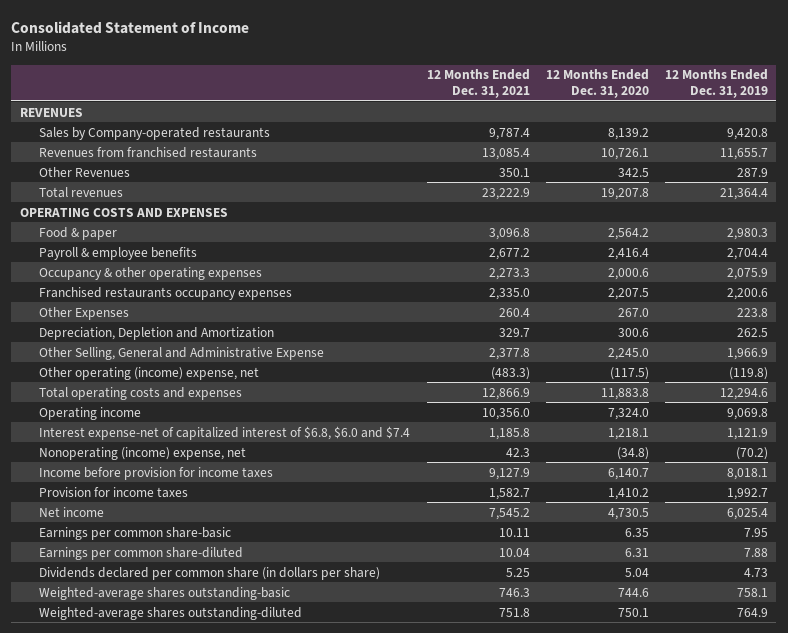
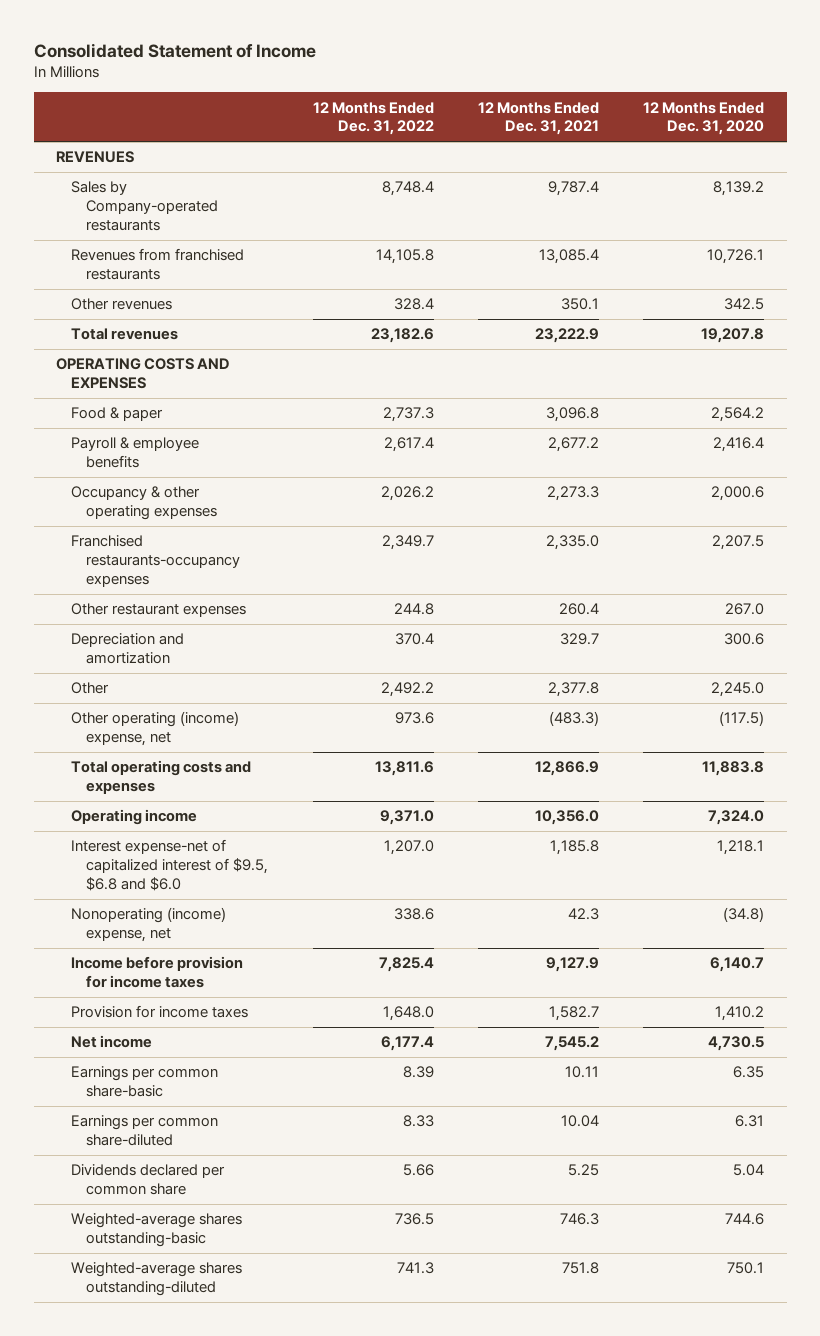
[665,69,769,99] 12 Months Ended Dec. 31, 2019 -> none
none -> [312,101,434,136] 12 Months Ended Dec. 31, 2022
[39,166,131,177] Other Revenues -> [70,298,172,311] Other revenues
[39,286,293,300] Franchised restaurants occupancy expenses -> [70,535,241,587] Franchised restaurants-occupancy expenses
[39,306,130,320] Other Expenses -> [70,603,246,618] Other restaurant expenses
[39,326,275,340] Depreciation, Depletion and Amortization -> [70,633,184,665] Depreciation and amortization
[39,346,325,360] Other Selling, General and Administrative Expense -> [70,682,109,695] Other
[39,425,411,440] Interest expense-net of capitalized interest of $6.8, $6.0 and $7.4 -> [70,839,269,891] Interest expense-net of capitalized interest of $9.5, $6.8 and $6.0
[39,566,381,580] Dividends declared per common share (in dollars per share) -> [70,1164,225,1196] Dividends declared per common share

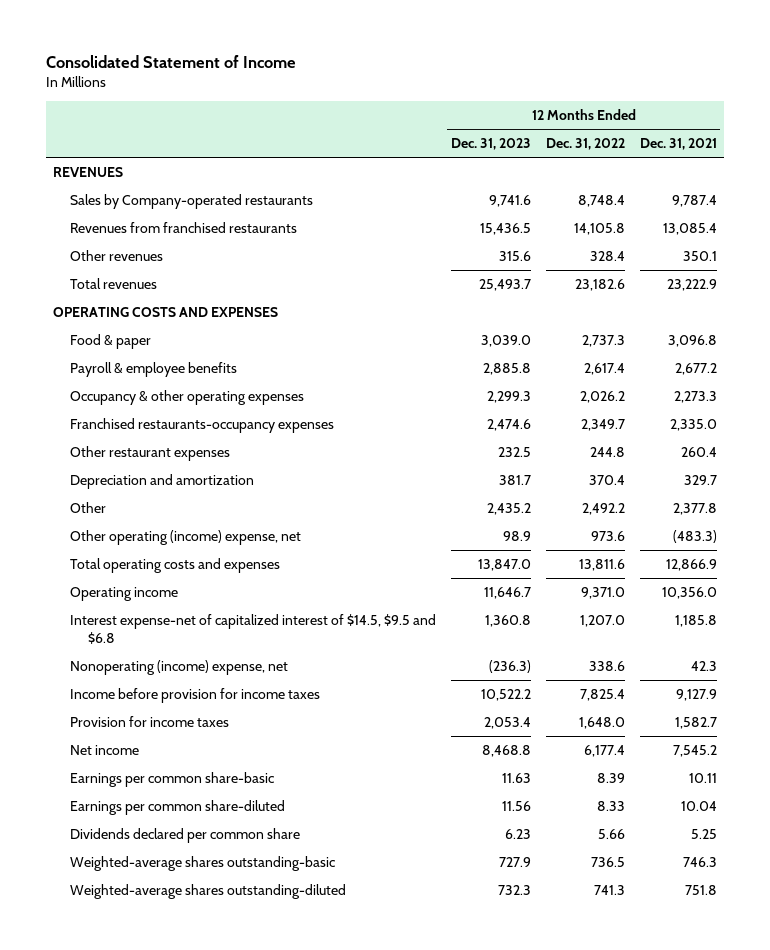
[643,101,765,136] 12 Months Ended Dec. 31, 2020 -> none
none -> [451,138,532,151] Dec. 31, 2023
[70,839,269,891] Interest expense-net of capitalized interest of $9.5, $6.8 and $6.0 -> [70,614,437,645] Interest expense-net of capitalized interest of $14.5, $9.5 and $6.8

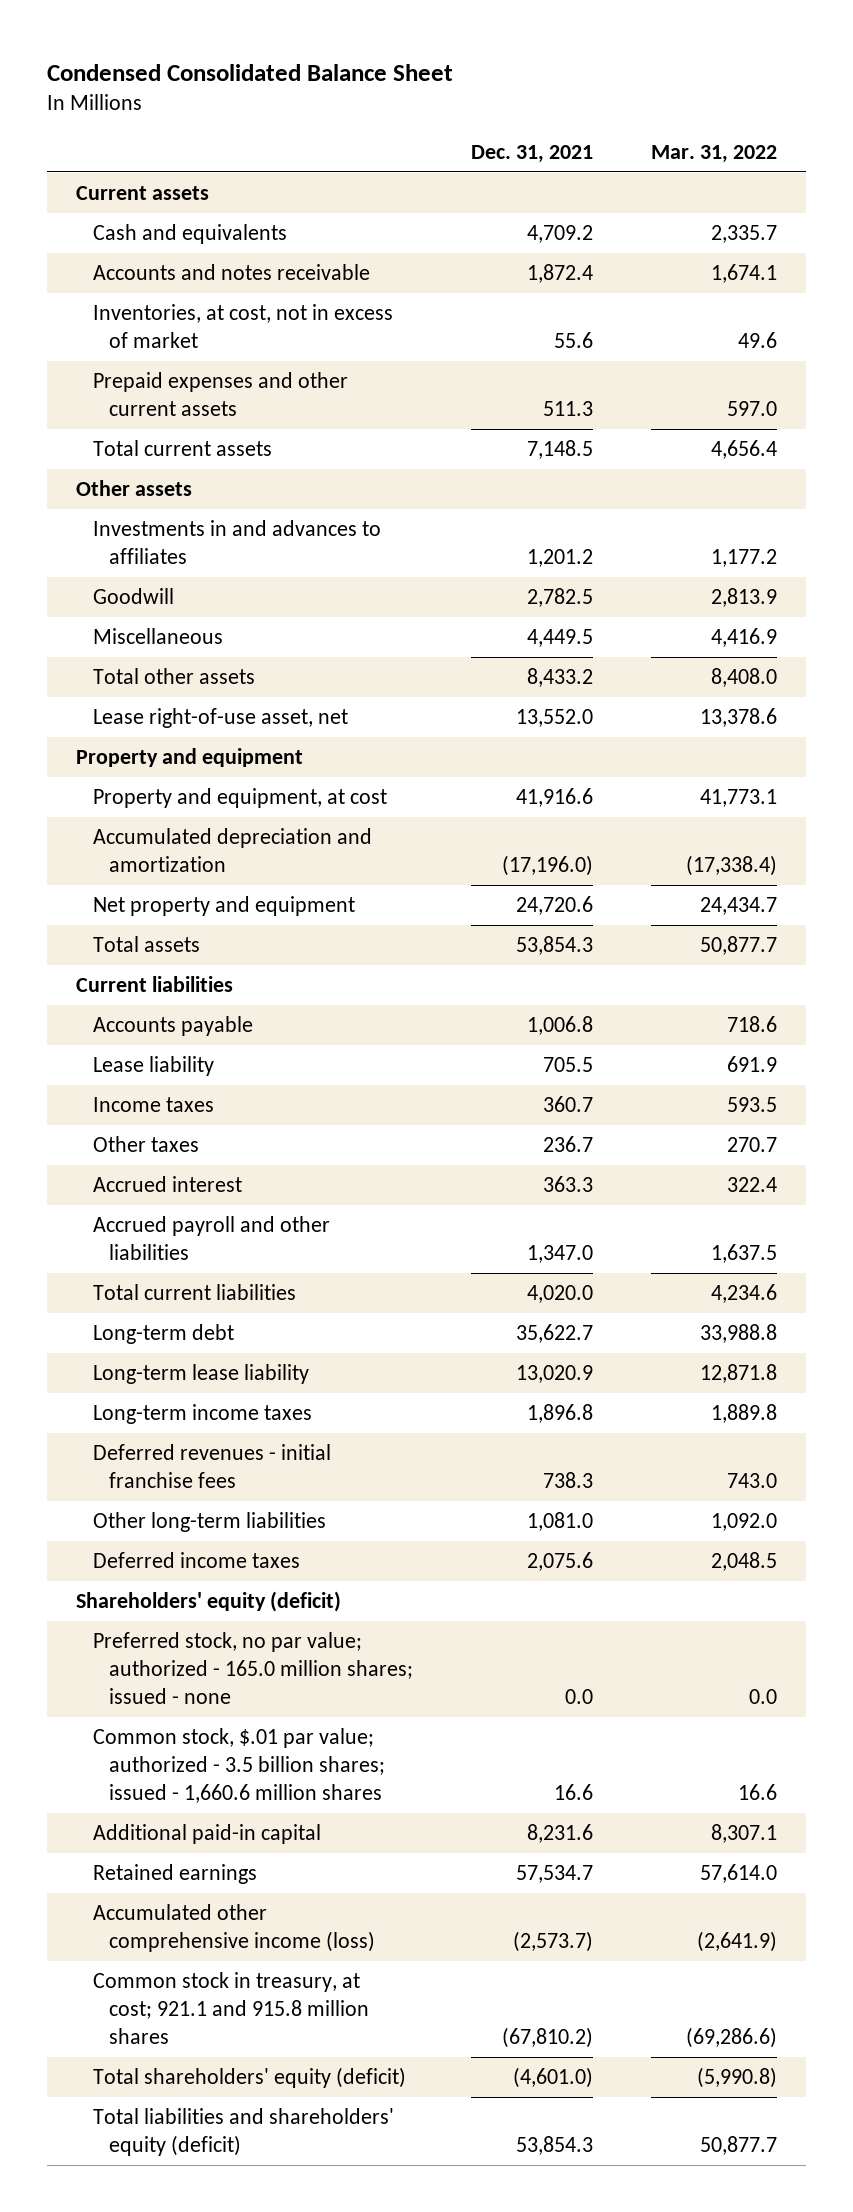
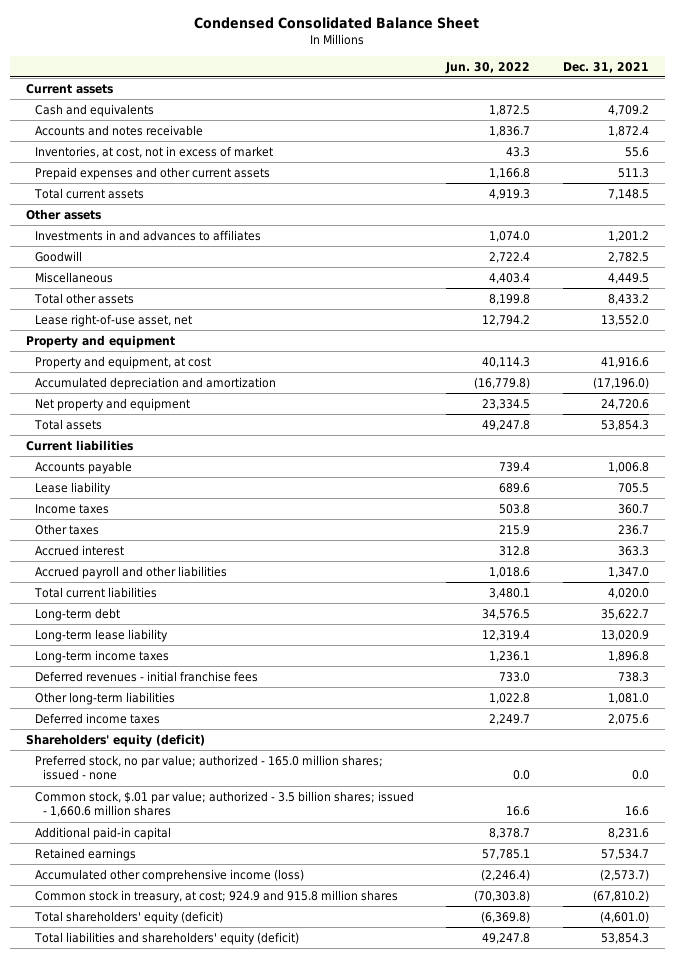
[651,144,778,163] Mar. 31, 2022 -> none
none -> [445,61,531,74] Jun. 30, 2022
[92,1971,370,2045] Common stock in treasury, at cost; 921.1 and 915.8 million shares -> [34,889,398,903] Common stock in treasury, at cost; 924.9 and 915.8 million shares

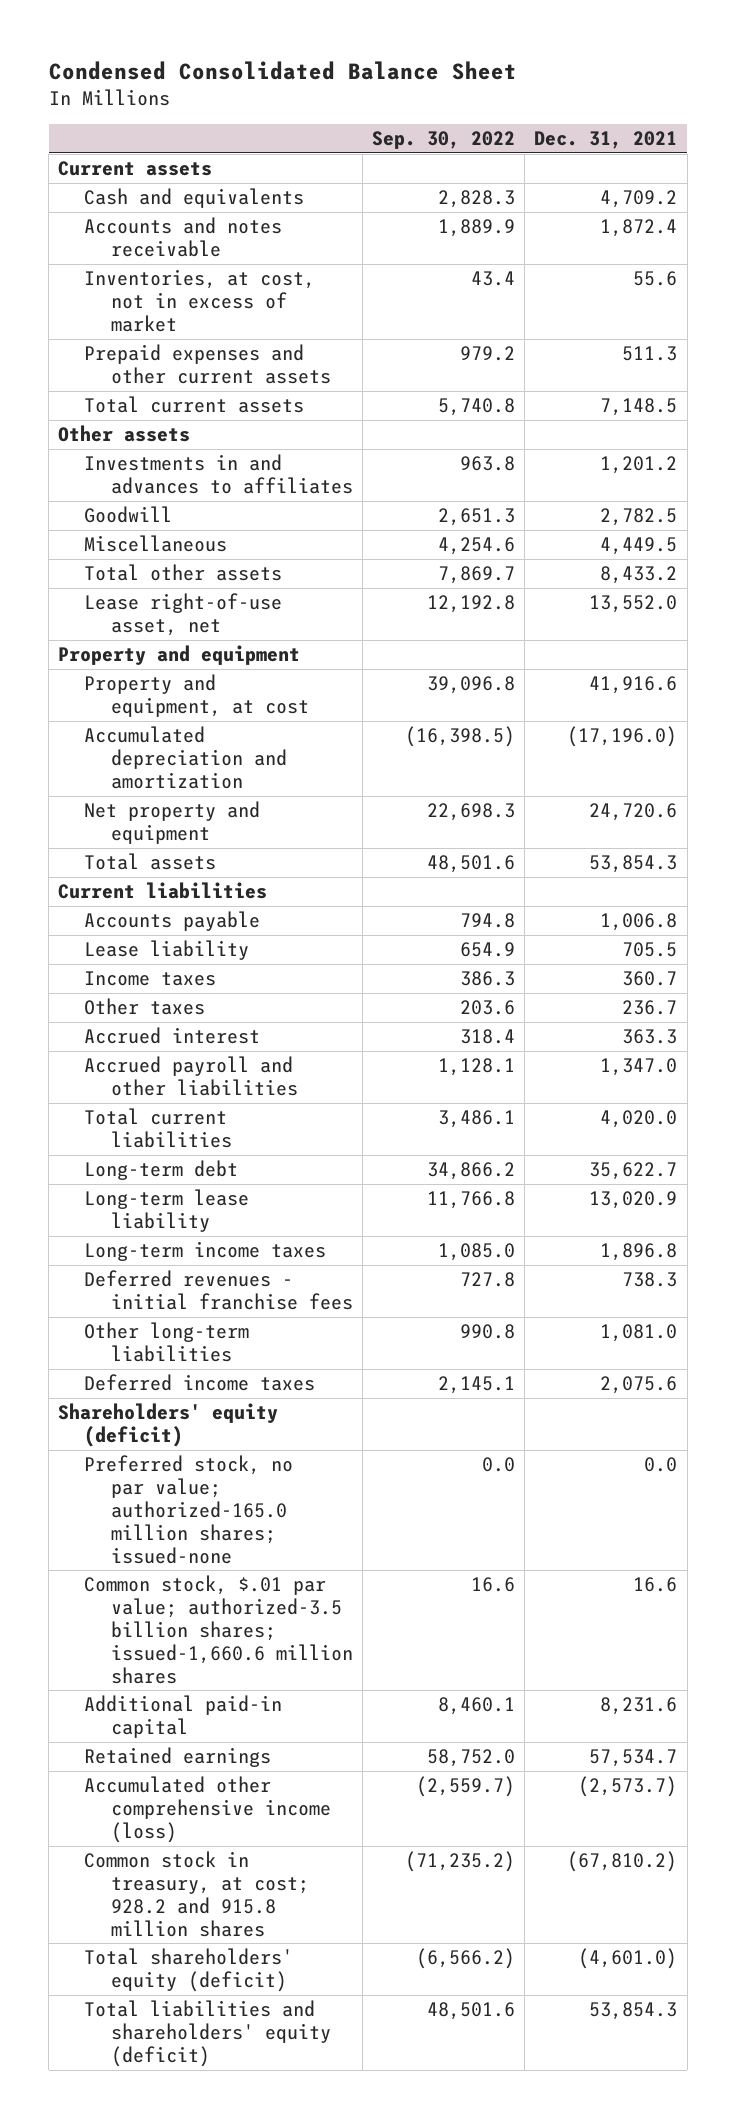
[445,61,531,74] Jun. 30, 2022 -> none
none -> [371,131,515,150] Sep. 30, 2022
[34,754,383,781] Preferred stock, no par value; authorized - 165.0 million shares; issued - none -> [84,1455,294,1564] Preferred stock, no par value; authorized-165.0 million shares; issued-none
[34,790,414,818] Common stock, $.01 par value; authorized - 3.5 billion shares; issued - 1,660.6 million shares -> [84,1575,353,1684] Common stock, $.01 par value; authorized-3.5 billion shares; issued-1,660.6 million shares
[34,889,398,903] Common stock in treasury, at cost; 924.9 and 915.8 million shares -> [84,1851,309,1937] Common stock in treasury, at cost; 928.2 and 915.8 million shares

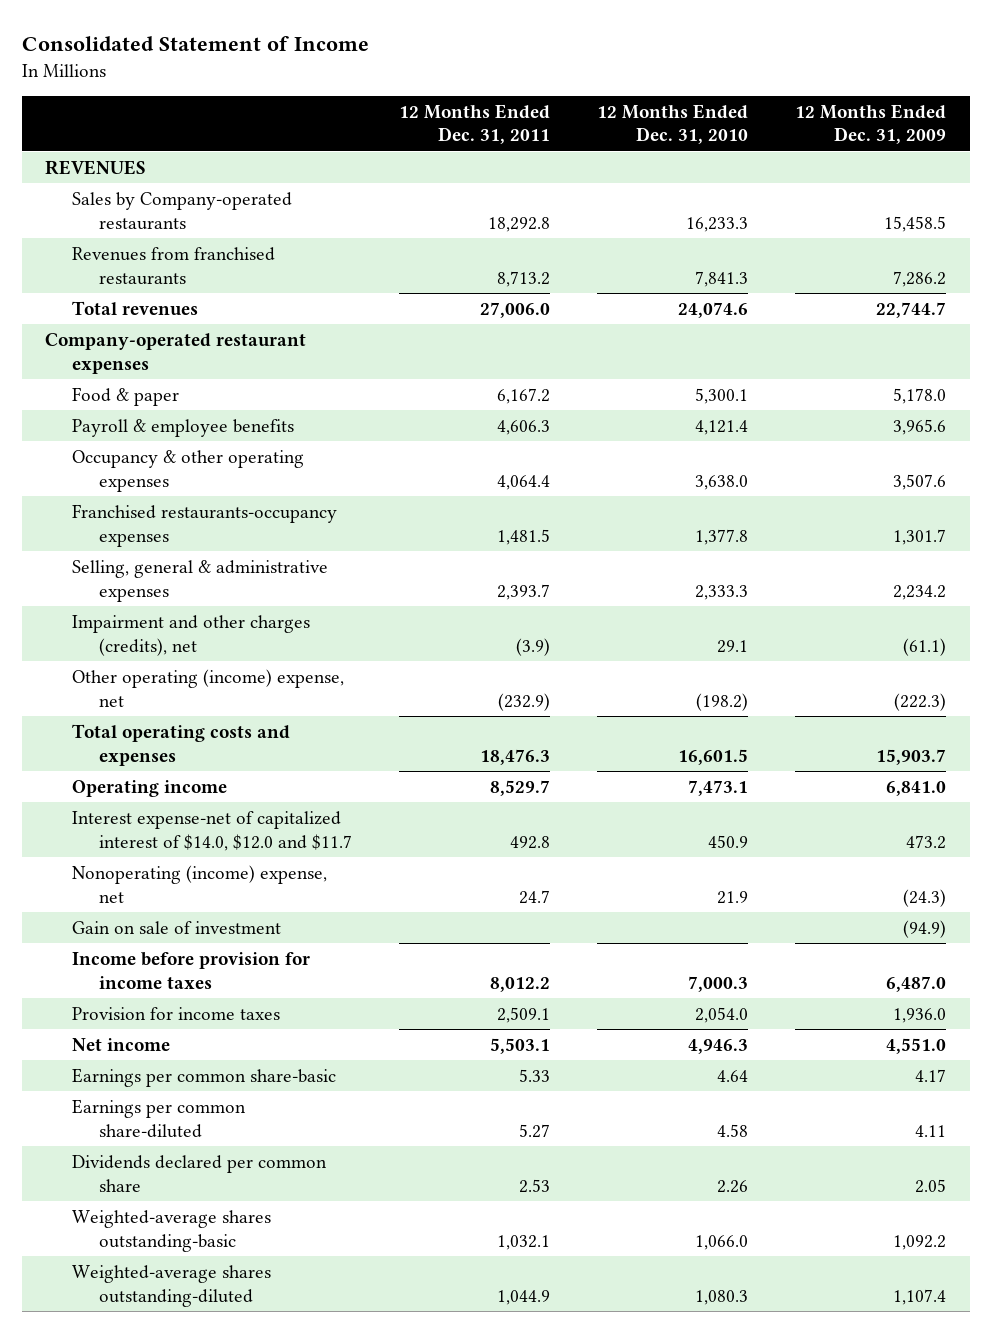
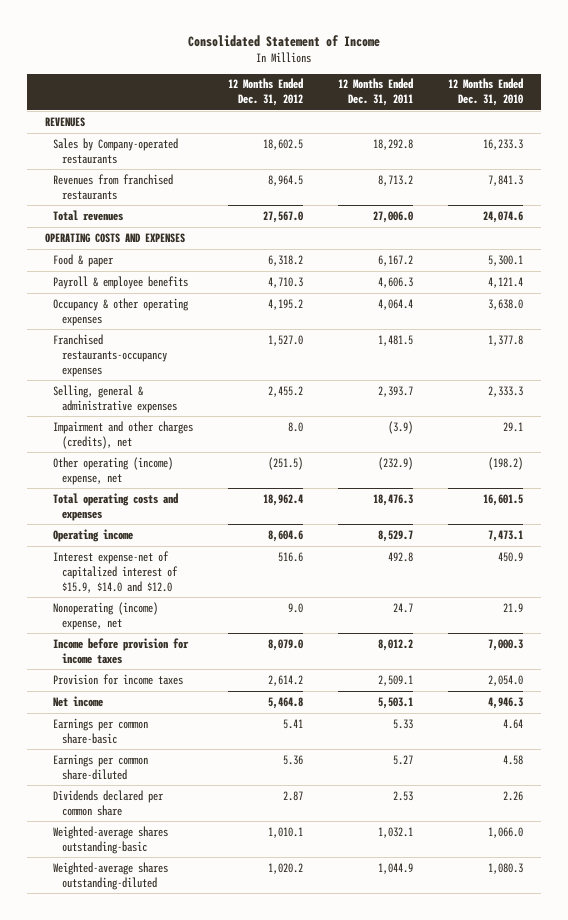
[795,103,947,145] 12 Months Ended Dec. 31, 2009 -> none
none -> [228,78,304,107] 12 Months Ended Dec. 31, 2012
[45,332,307,374] Company-operated restaurant expenses -> none
none -> [44,232,185,243] OPERATING COSTS AND EXPENSES
[72,810,352,851] Interest expense-net of capitalized interest of $14.0, $12.0 and $11.7 -> [53,550,178,593] Interest expense-net of capitalized interest of $15.9, $14.0 and $12.0
[72,920,282,934] Gain on sale of investment -> none

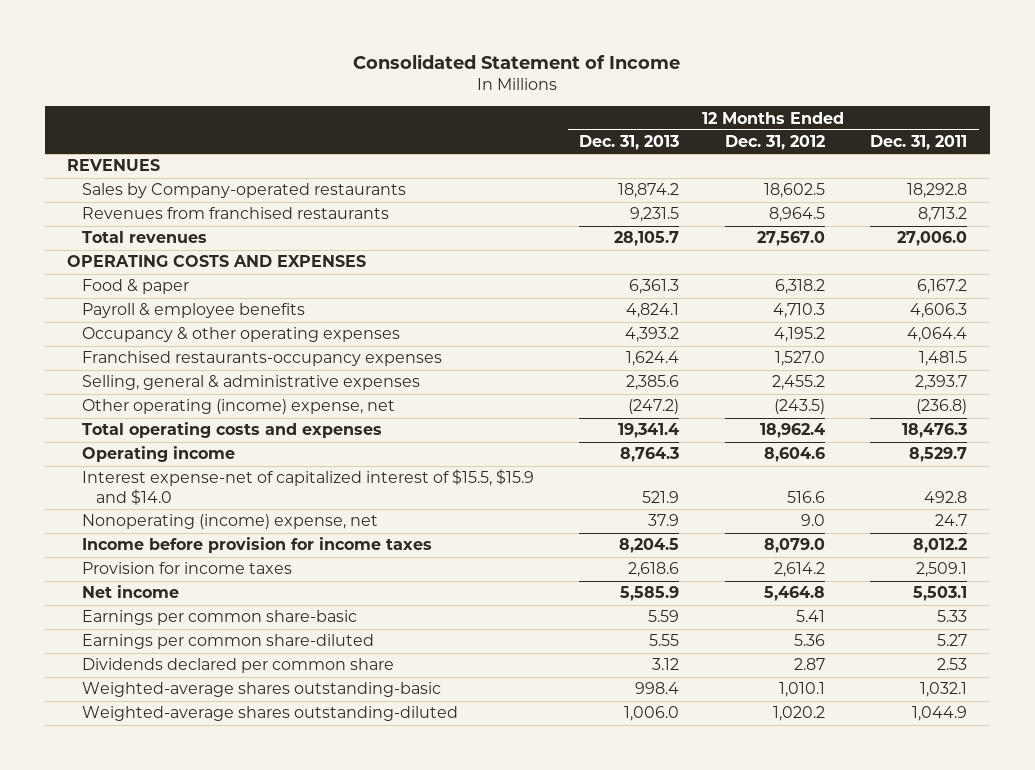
[448,78,524,107] 12 Months Ended Dec. 31, 2010 -> none
none -> [579,135,680,151] Dec. 31, 2013
[53,420,194,449] Impairment and other charges (credits), net -> none
[268,456,304,470] (251.5) -> [773,399,825,415] (243.5)
[378,456,414,470] (232.9) -> [916,399,968,415] (236.8)
[53,550,178,593] Interest expense-net of capitalized interest of $15.9, $14.0 and $12.0 -> [81,469,534,505] Interest expense-net of capitalized interest of $15.5, $15.9 and $14.0

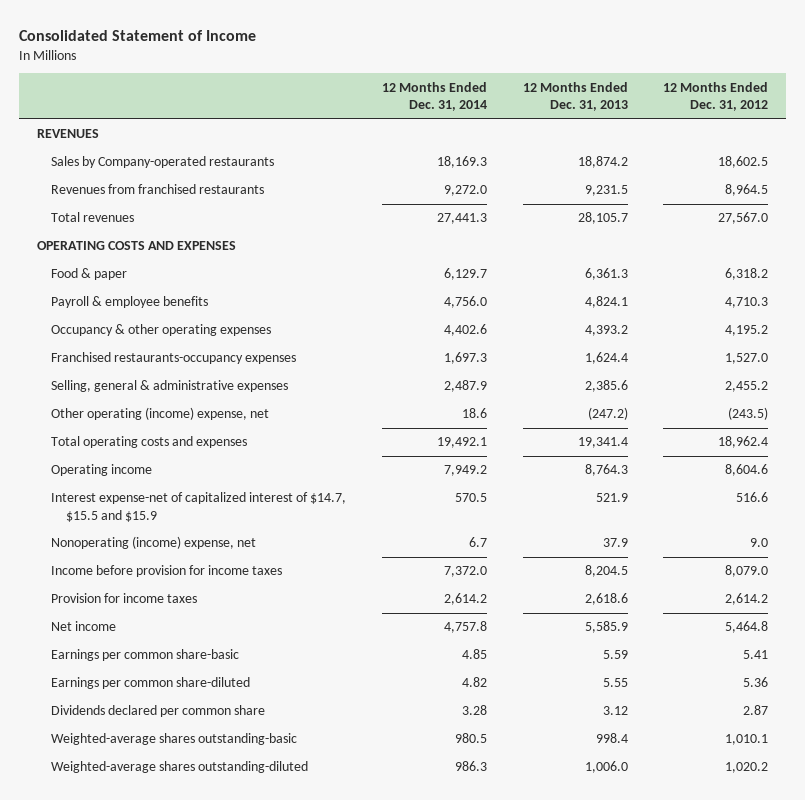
[870,135,968,151] Dec. 31, 2011 -> none
none -> [381,81,487,112] 12 Months Ended Dec. 31, 2014
[81,469,534,505] Interest expense-net of capitalized interest of $15.5, $15.9 and $14.0 -> [51,492,347,522] Interest expense-net of capitalized interest of $14.7, $15.5 and $15.9

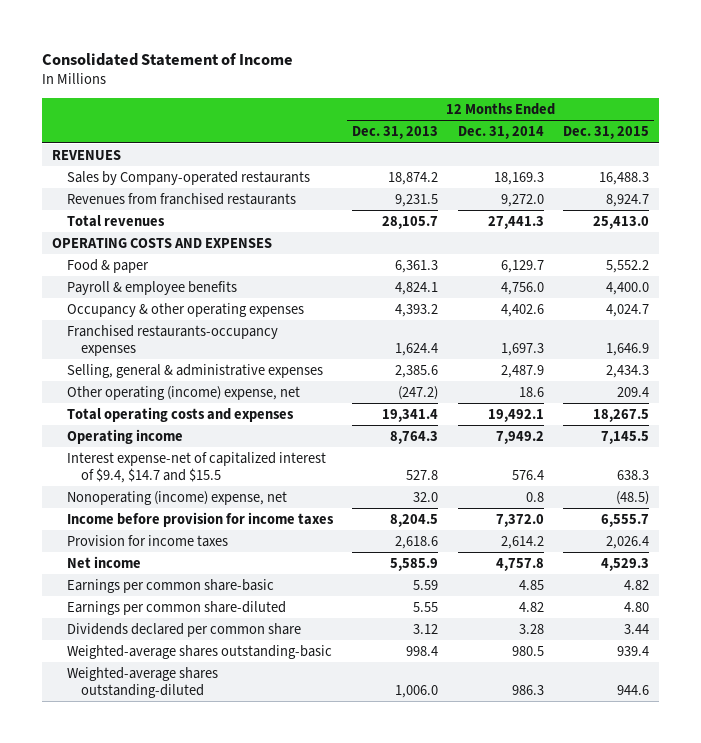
[663,81,769,112] 12 Months Ended Dec. 31, 2012 -> none
none -> [563,126,650,140] Dec. 31, 2015
[51,492,347,522] Interest expense-net of capitalized interest of $14.7, $15.5 and $15.9 -> [66,451,326,483] Interest expense-net of capitalized interest of $9.4, $14.7 and $15.5
[454,493,487,503] 570.5 -> [511,469,544,480] 576.4
[595,493,628,503] 521.9 -> [406,469,439,480] 527.8
[468,537,487,548] 6.7 -> [525,491,544,502] 0.8
[602,538,628,548] 37.9 -> [413,491,439,502] 32.0

